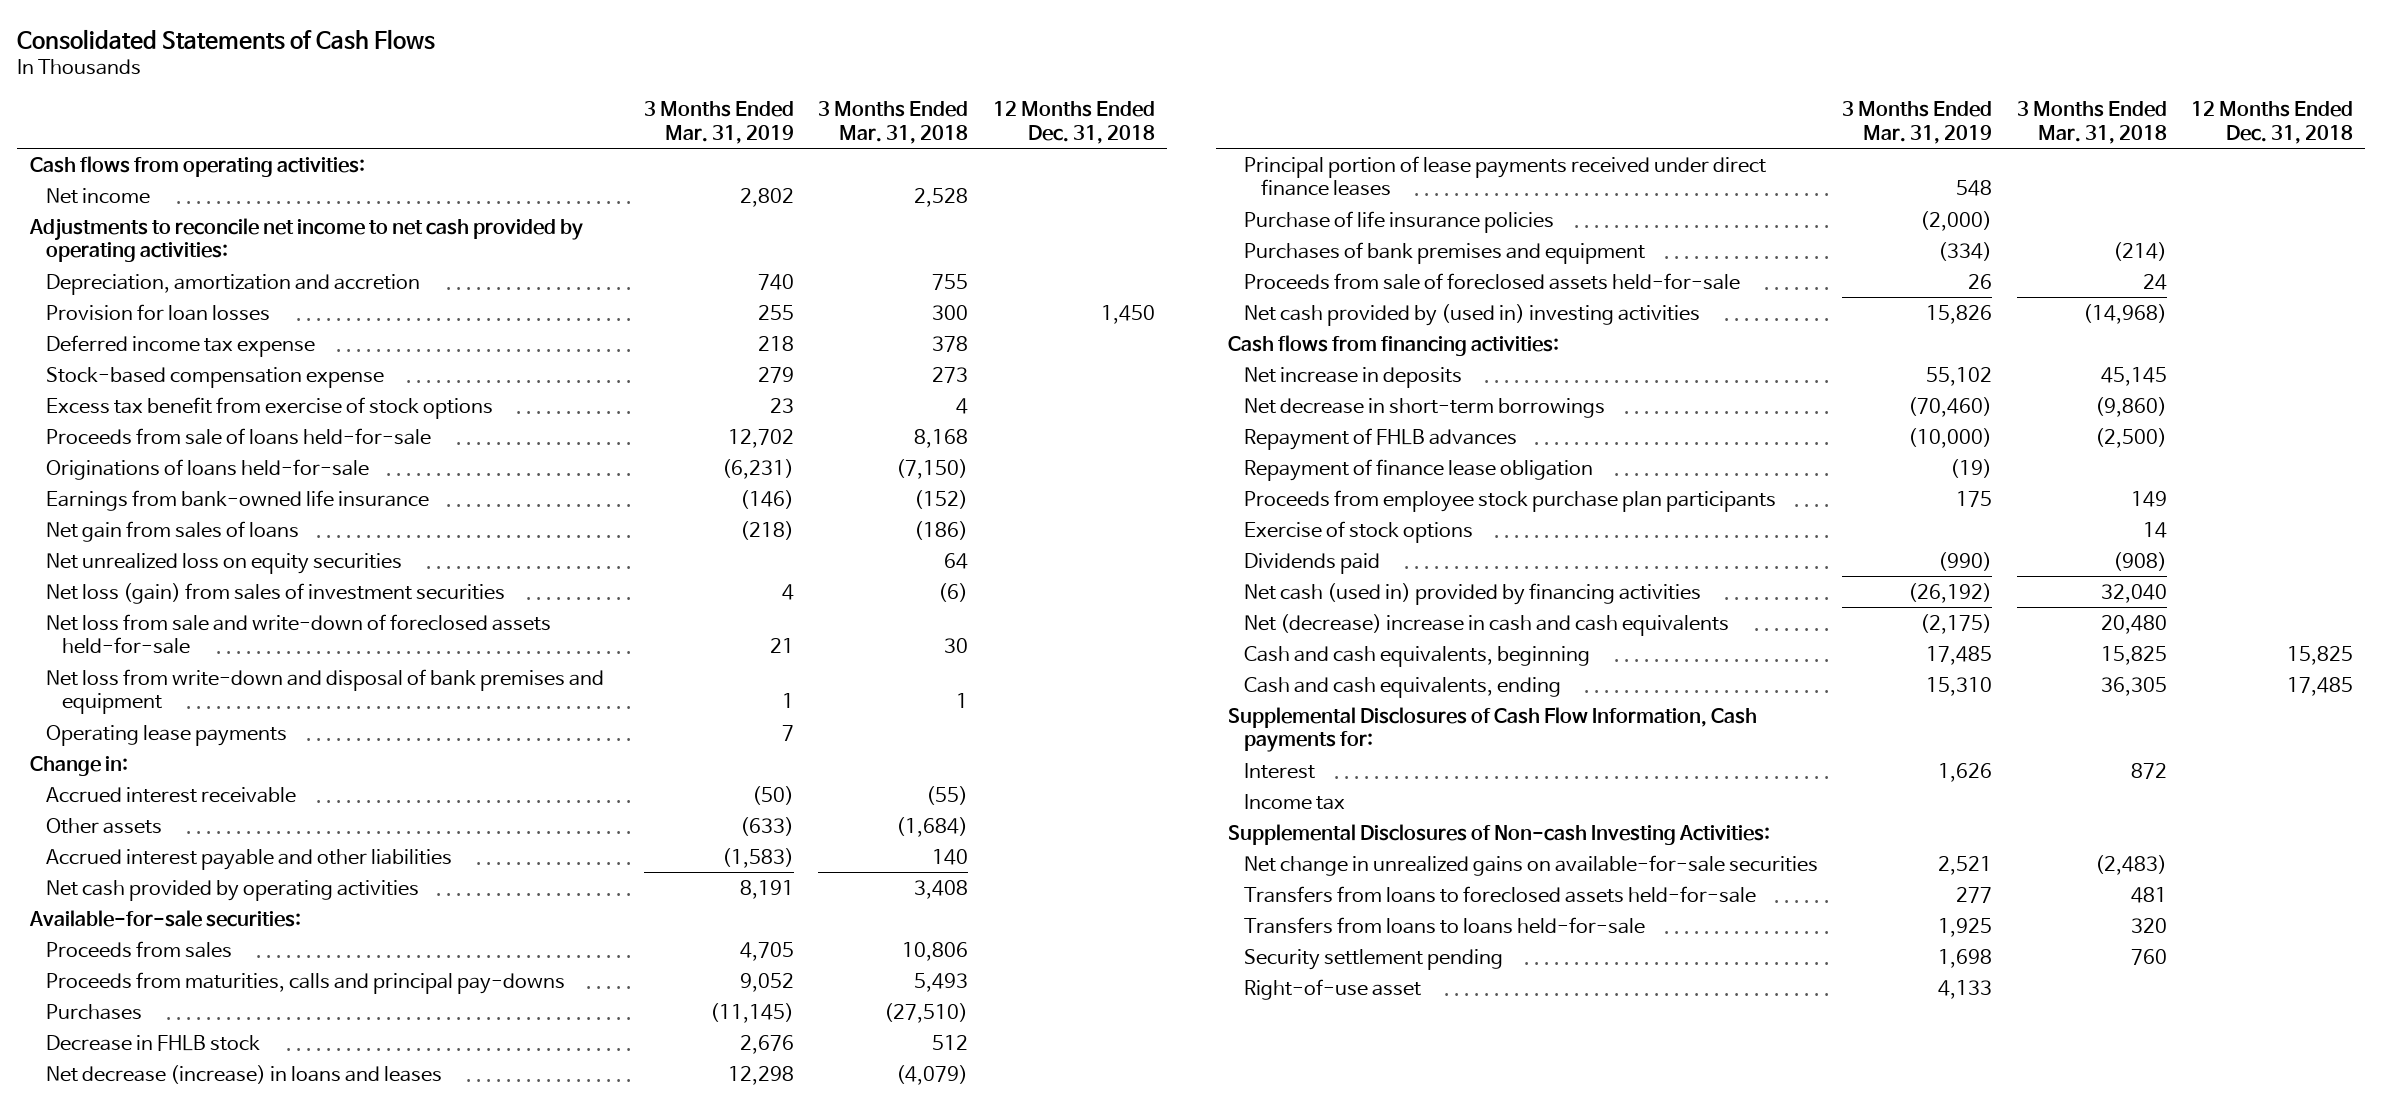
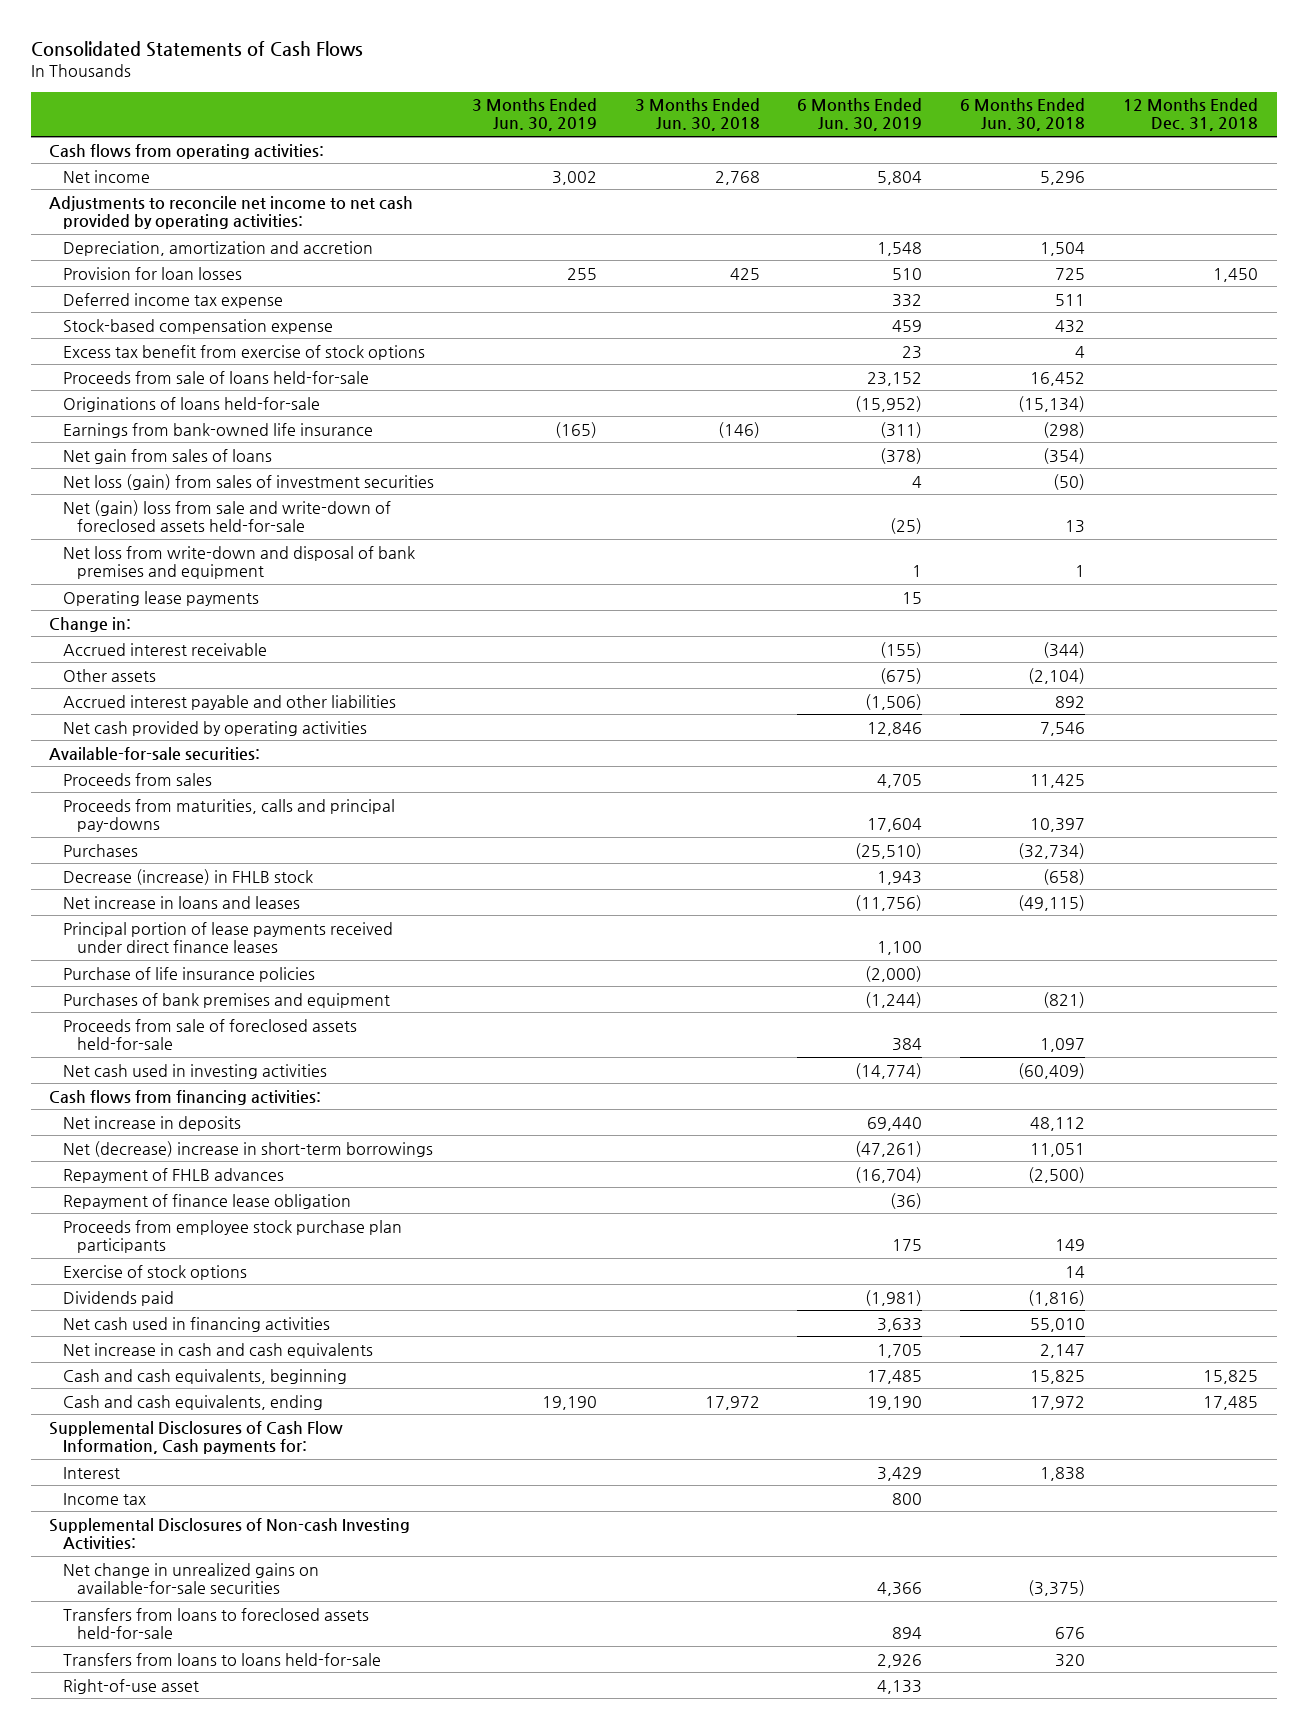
[644,101,795,144] 3 Months Ended Mar. 31, 2019 -> none
[818,101,969,144] 3 Months Ended Mar. 31, 2018 -> none
none -> [471,98,597,132] 3 Months Ended Jun. 30, 2019
none -> [634,98,760,132] 3 Months Ended Jun. 30, 2018
none -> [797,98,923,132] 6 Months Ended Jun. 30, 2019
none -> [960,98,1086,132] 6 Months Ended Jun. 30, 2018
[45,552,402,574] Net unrealized loss on equity securities -> none
[45,613,551,655] Net loss from sale and write-down of foreclosed assets held-for-sale -> [63,499,392,532] Net (gain) loss from sale and write-down of foreclosed assets held-for-sale
[45,1034,260,1051] Decrease in FHLB stock -> [63,868,314,885] Decrease (increase) in FHLB stock
[45,1064,442,1084] Net decrease (increase) in loans and leases -> [63,895,301,909] Net increase in loans and leases
[1244,303,1701,326] Net cash provided by (used in) investing activities -> [63,1063,328,1079] Net cash used in investing activities
[1244,397,1606,418] Net decrease in short-term borrowings -> [63,1140,434,1157] Net (decrease) increase in short-term borrowings
[1244,582,1702,605] Net cash (used in) provided by financing activities -> [63,1316,331,1332] Net cash used in financing activities
[1244,613,1730,636] Net (decrease) increase in cash and cash equivalents -> [63,1342,374,1358] Net increase in cash and cash equivalents
[1244,948,1504,970] Security settlement pending -> none

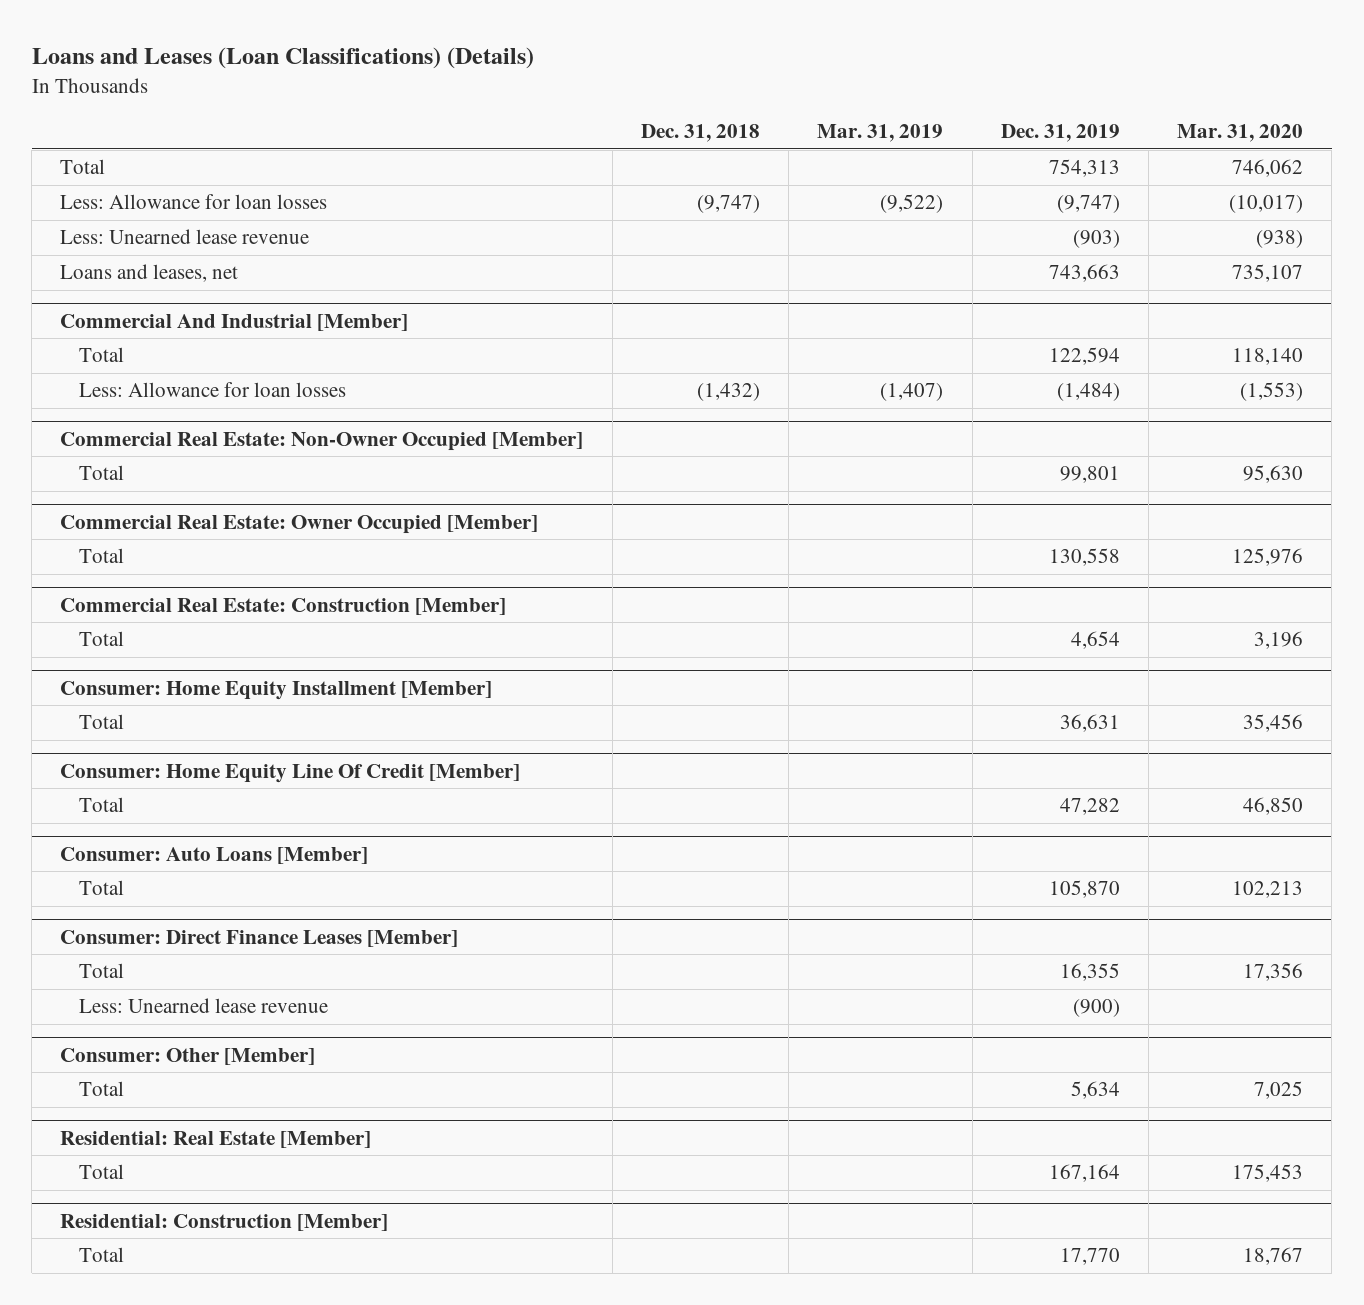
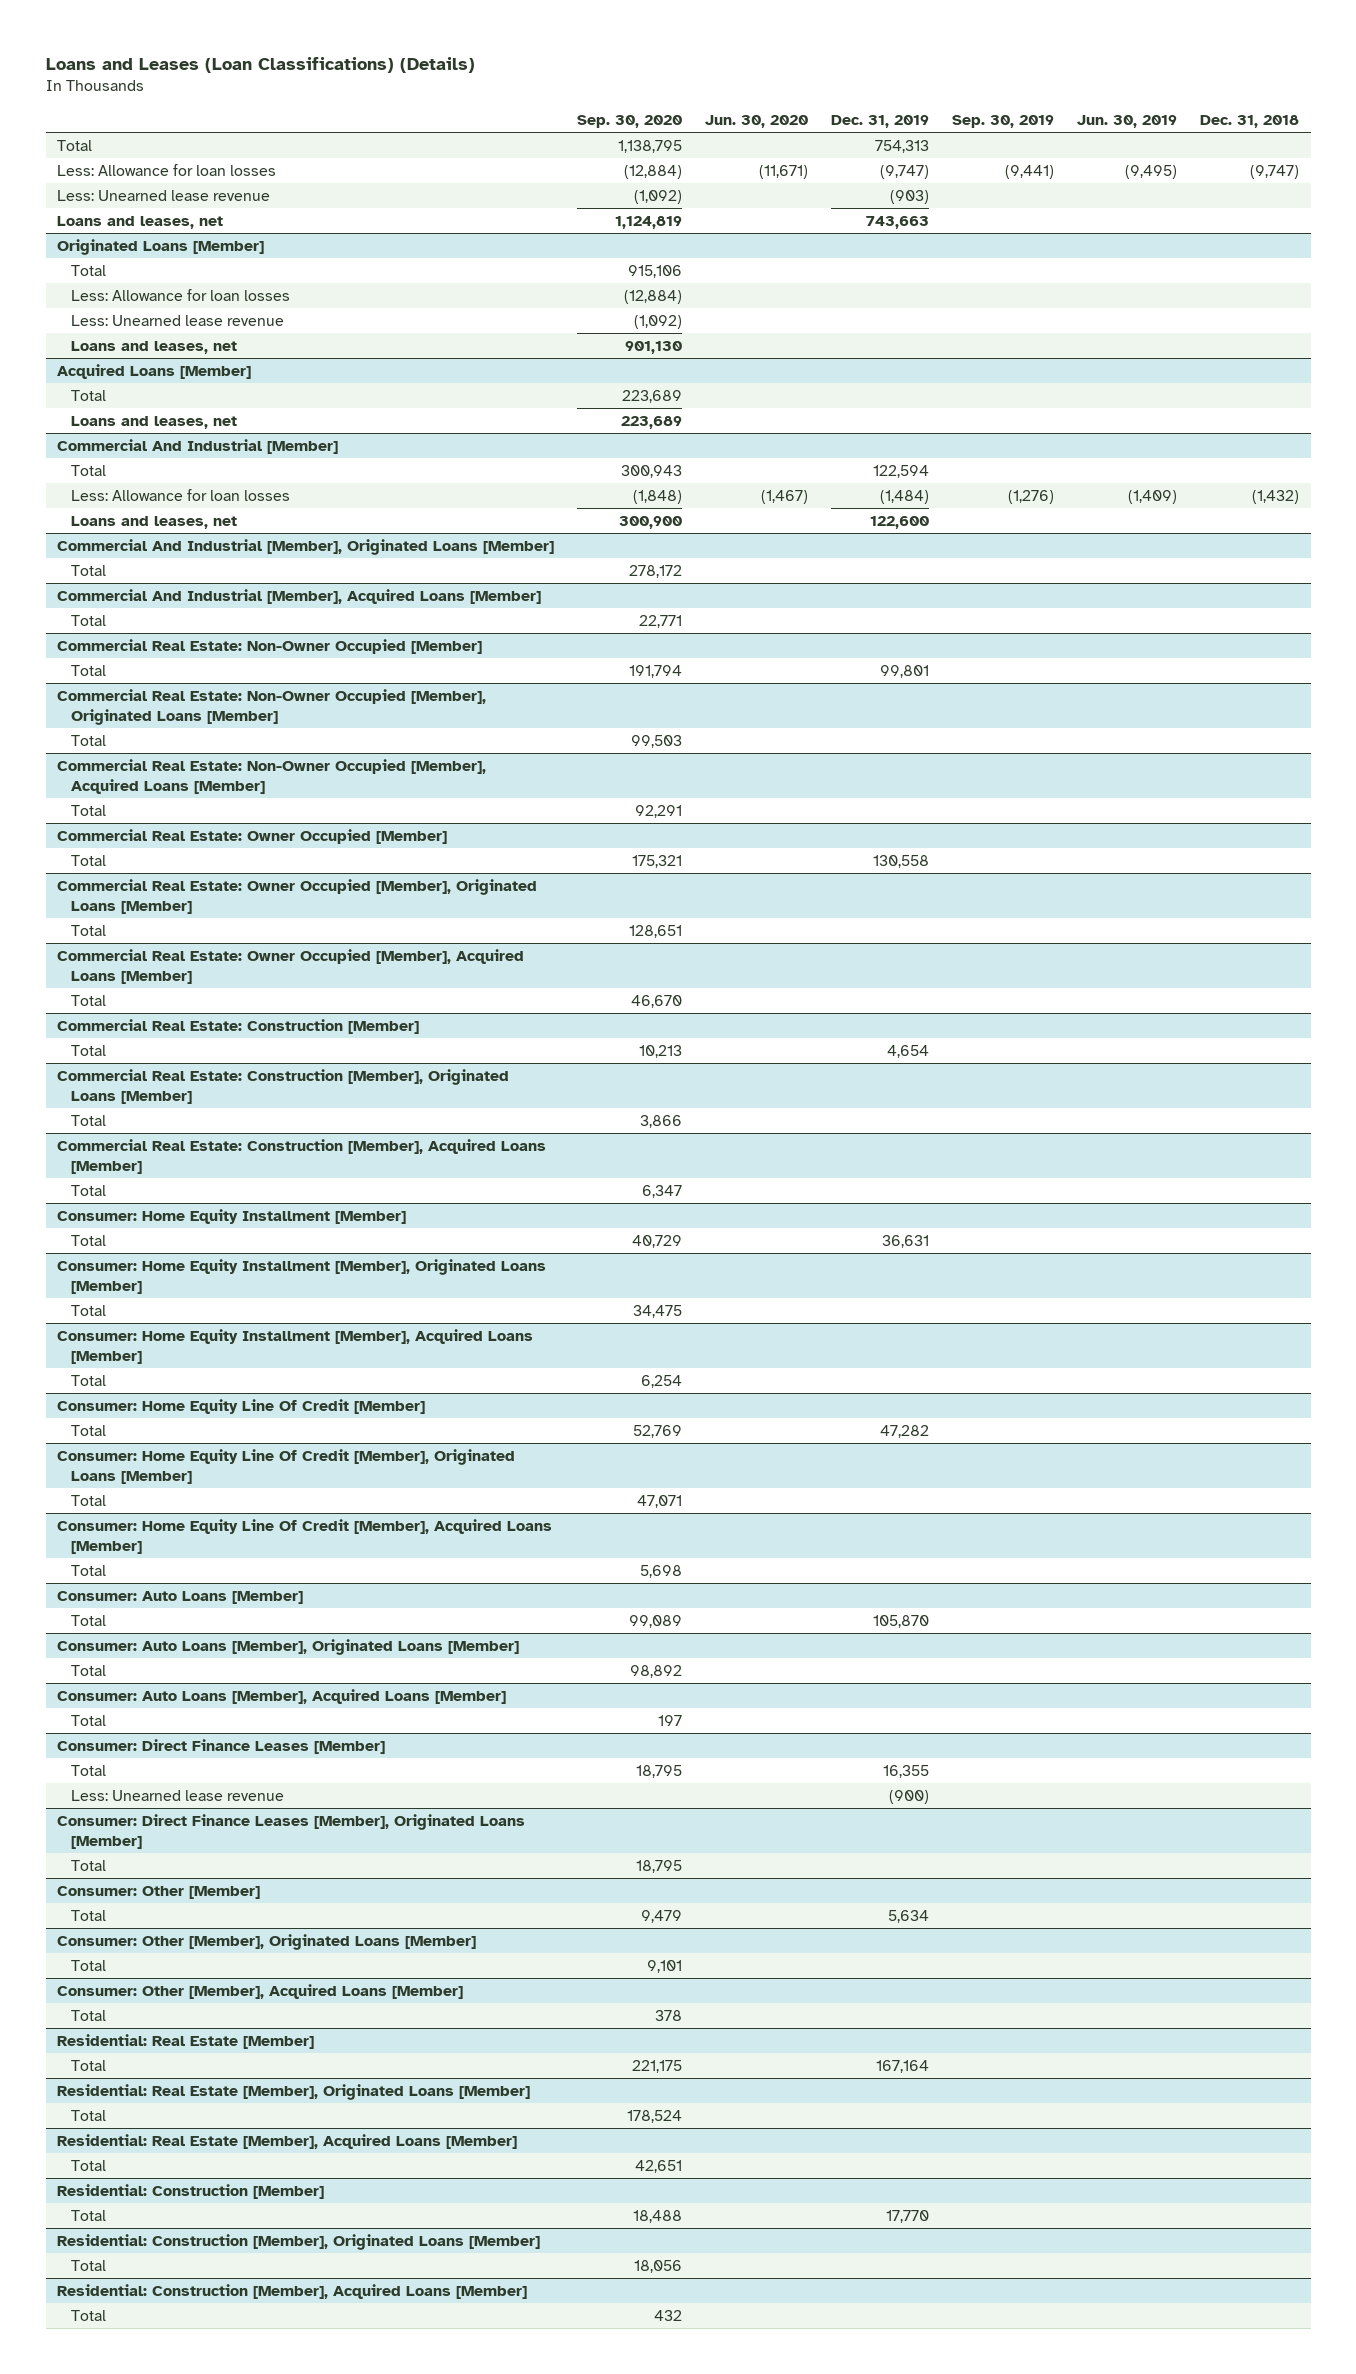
[817,124,944,143] Mar. 31, 2019 -> none
[1177,124,1304,143] Mar. 31, 2020 -> none
none -> [577,115,683,129] Sep. 30, 2020
none -> [705,115,809,129] Jun. 30, 2020
none -> [952,115,1055,129] Sep. 30, 2019
none -> [1077,115,1178,129] Jun. 30, 2019
none -> [57,238,265,255] Originated Loans [Member]
none -> [70,264,106,276] Total
none -> [70,288,290,301] Less: Allowance for loan losses
none -> [70,314,284,326] Less: Unearned lease revenue
none -> [70,340,237,354] Loans and leases, net
none -> [57,363,252,379] Acquired Loans [Member]
none -> [70,389,106,401] Total
none -> [70,415,237,429] Loans and leases, net
none -> [70,515,237,529] Loans and leases, net
none -> [57,538,555,555] Commercial And Industrial [Member], Originated Loans [Member]
none -> [70,564,106,576] Total
none -> [57,588,542,604] Commercial And Industrial [Member], Acquired Loans [Member]
none -> [70,614,106,626] Total
none -> [57,688,487,726] Commercial Real Estate: Non-Owner Occupied [Member], Originated Loans [Member]
none -> [70,734,106,746] Total
none -> [57,758,487,795] Commercial Real Estate: Non-Owner Occupied [Member], Acquired Loans [Member]
none -> [70,804,106,816] Total
none -> [57,878,538,915] Commercial Real Estate: Owner Occupied [Member], Originated Loans [Member]
none -> [70,924,106,936] Total
none -> [57,948,525,985] Commercial Real Estate: Owner Occupied [Member], Acquired Loans [Member]
none -> [70,994,106,1006] Total
none -> [57,1068,510,1105] Commercial Real Estate: Construction [Member], Originated Loans [Member]
none -> [70,1114,106,1126] Total
none -> [57,1138,547,1175] Commercial Real Estate: Construction [Member], Acquired Loans [Member]
none -> [70,1184,106,1196] Total
none -> [57,1258,547,1295] Consumer: Home Equity Installment [Member], Originated Loans [Member]
none -> [70,1304,106,1316] Total
none -> [57,1328,534,1365] Consumer: Home Equity Installment [Member], Acquired Loans [Member]
none -> [70,1374,106,1386] Total
none -> [57,1448,516,1485] Consumer: Home Equity Line Of Credit [Member], Originated Loans [Member]
none -> [70,1494,106,1506] Total
none -> [57,1518,553,1555] Consumer: Home Equity Line Of Credit [Member], Acquired Loans [Member]
none -> [70,1564,106,1576] Total
none -> [57,1638,520,1655] Consumer: Auto Loans [Member], Originated Loans [Member]
none -> [70,1664,106,1676] Total
none -> [57,1688,507,1704] Consumer: Auto Loans [Member], Acquired Loans [Member]
none -> [70,1714,106,1726] Total
none -> [57,1813,526,1850] Consumer: Direct Finance Leases [Member], Originated Loans [Member]
none -> [70,1859,106,1871] Total
none -> [57,1933,477,1950] Consumer: Other [Member], Originated Loans [Member]
none -> [70,1959,106,1971] Total
none -> [57,1983,464,1999] Consumer: Other [Member], Acquired Loans [Member]
none -> [70,2009,106,2021] Total
none -> [57,2083,531,2100] Residential: Real Estate [Member], Originated Loans [Member]
none -> [70,2109,106,2121] Total
none -> [57,2133,518,2149] Residential: Real Estate [Member], Acquired Loans [Member]
none -> [70,2159,106,2171] Total
none -> [57,2233,541,2250] Residential: Construction [Member], Originated Loans [Member]
none -> [70,2259,106,2271] Total
none -> [57,2283,528,2299] Residential: Construction [Member], Acquired Loans [Member]
none -> [70,2309,106,2321] Total

